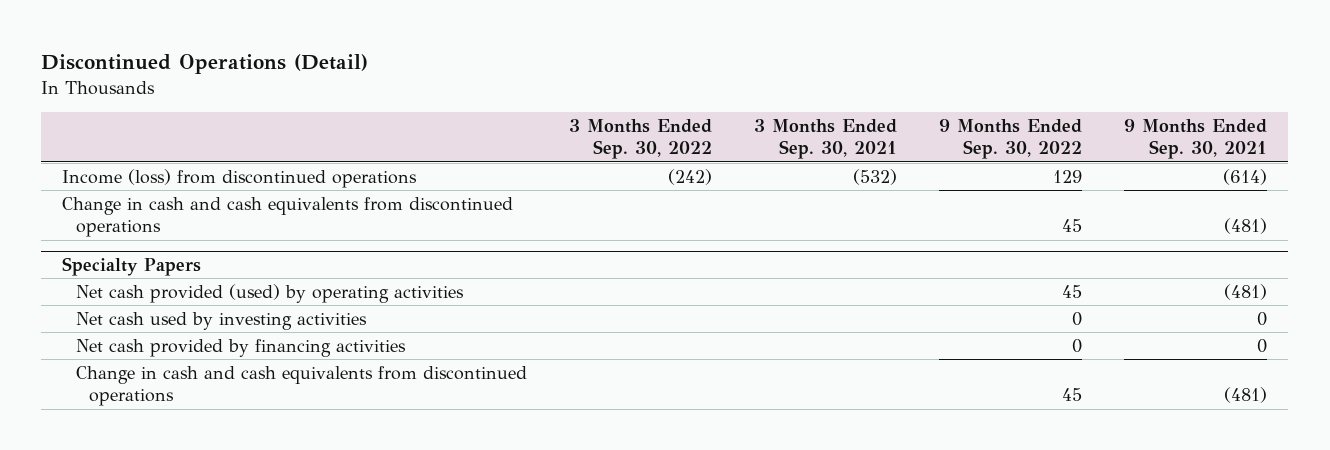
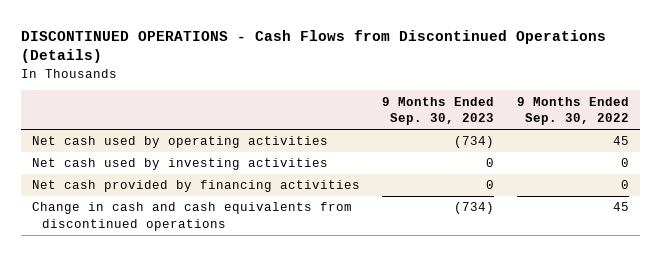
[41,54,369,75] Discontinued Operations (Detail) -> [20,29,606,64] DISCONTINUED OPERATIONS - Cash Flows from Discontinued Operations (Details)
[568,118,712,160] 3 Months Ended Sep. 30, 2022 -> none
[753,118,897,160] 3 Months Ended Sep. 30, 2021 -> none
[1124,118,1268,160] 9 Months Ended Sep. 30, 2021 -> none
none -> [382,96,495,125] 9 Months Ended Sep. 30, 2023
[62,168,418,188] Income (loss) from discontinued operations -> none
[62,196,514,238] Change in cash and cash equivalents from discontinued operations -> none
[62,257,202,277] Specialty Papers -> none
[75,283,464,303] Net cash provided (used) by operating activities -> [32,136,329,149] Net cash used by operating activities

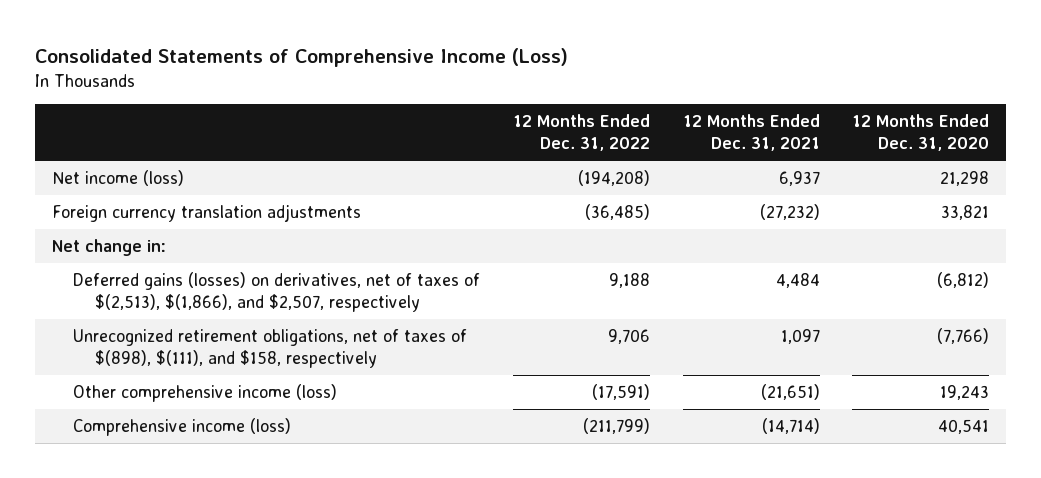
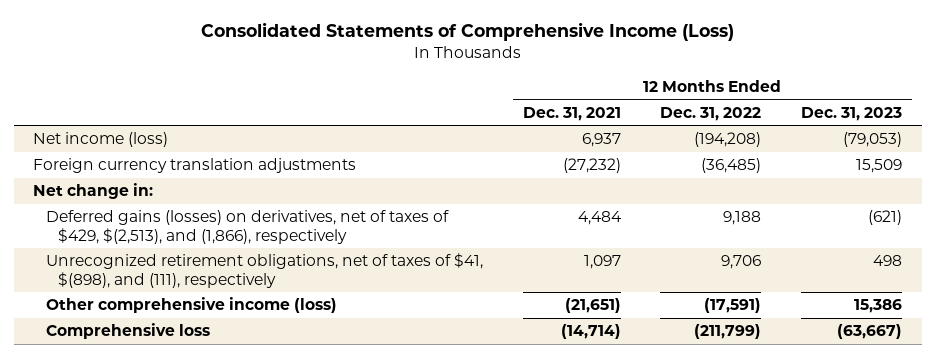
[852,114,990,152] 12 Months Ended Dec. 31, 2020 -> none
none -> [801,106,903,121] Dec. 31, 2023
[73,271,481,313] Deferred gains (losses) on derivatives, net of taxes of $(2,513), $(1,866), and $2,507, respectively -> [45,210,449,244] Deferred gains (losses) on derivatives, net of taxes of $429, $(2,513), and (1,866), respectively
[73,328,468,369] Unrecognized retirement obligations, net of taxes of $(898), $(111), and $158, respectively -> [45,253,483,288] Unrecognized retirement obligations, net of taxes of $41, $(898), and (111), respectively
[73,417,292,436] Comprehensive income (loss) -> [45,323,210,340] Comprehensive loss

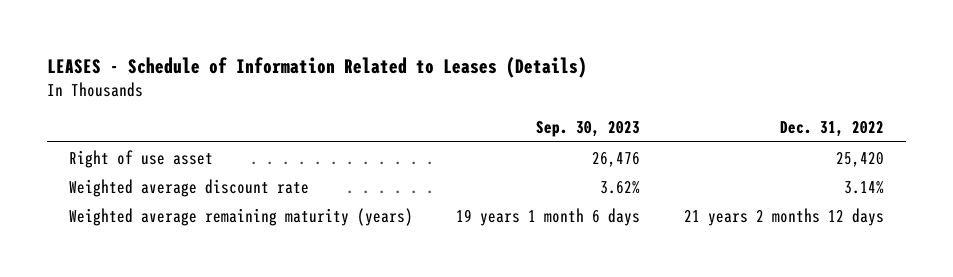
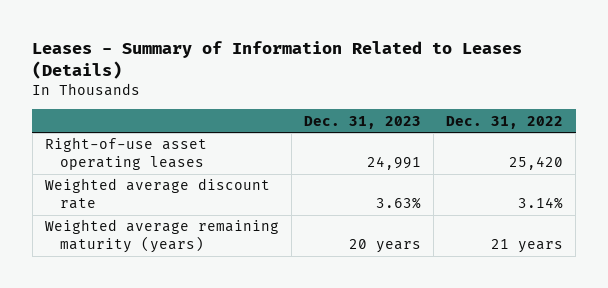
[46,56,587,78] LEASES - Schedule of Information Related to Leases (Details) -> [32,41,523,80] Leases - Summary of Information Related to Leases (Details)
[536,121,641,138] Sep. 30, 2023 -> none
none -> [304,115,422,129] Dec. 31, 2023
[68,149,213,168] Right of use asset -> [44,137,207,171] Right-of-use asset operating leases
[684,207,885,226] 21 years 2 months 12 days -> [491,239,564,254] 21 years

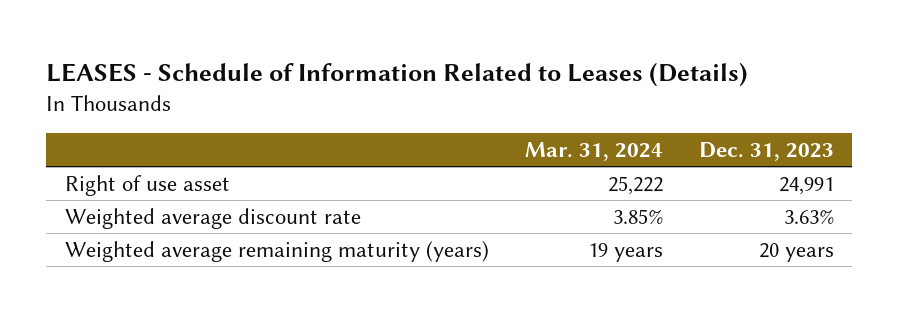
[32,41,523,80] Leases - Summary of Information Related to Leases (Details) -> [46,61,749,87] LEASES - Schedule of Information Related to Leases (Details)
[446,115,564,129] Dec. 31, 2022 -> none
none -> [524,141,663,161] Mar. 31, 2024
[44,137,207,171] Right-of-use asset operating leases -> [64,174,230,196] Right of use asset

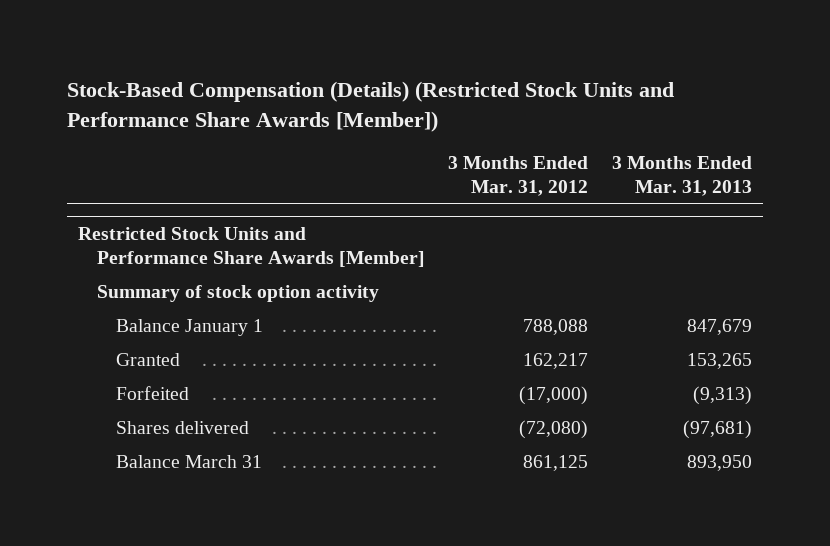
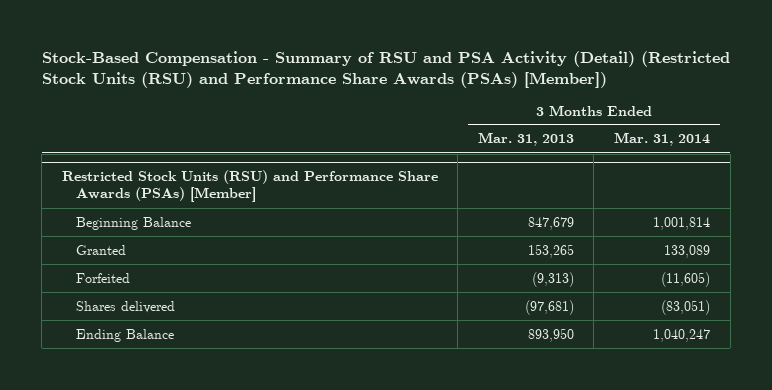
[66,80,674,132] Stock-Based Compensation (Details) (Restricted Stock Units and Performance Share Awards [Member]) -> [41,50,730,88] Stock-Based Compensation - Summary of RSU and PSA Activity (Detail) (Restricted Stock Units (RSU) and Performance Share Awards (PSAs) [Member])
[448,156,589,196] 3 Months Ended Mar. 31, 2012 -> none
none -> [614,132,711,147] Mar. 31, 2014
[97,285,380,303] Summary of stock option activity -> none
[78,227,426,267] Restricted Stock Units and Performance Share Awards [Member] -> [61,170,438,203] Restricted Stock Units (RSU) and Performance Share Awards (PSAs) [Member]
[116,319,264,337] Balance January 1 -> [75,216,191,230] Beginning Balance
[116,455,263,469] Balance March 31 -> [75,328,174,342] Ending Balance

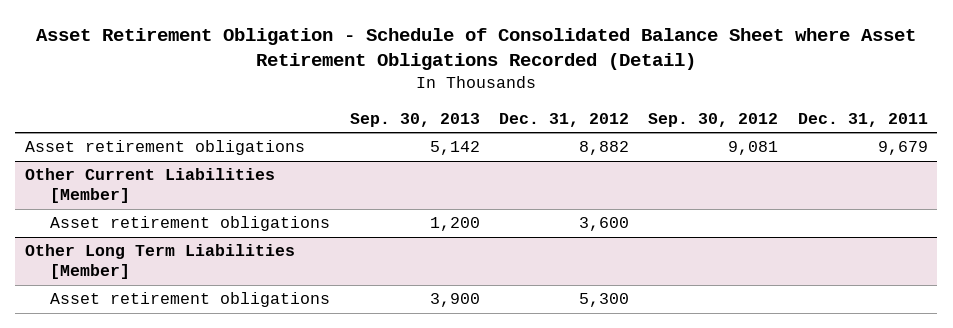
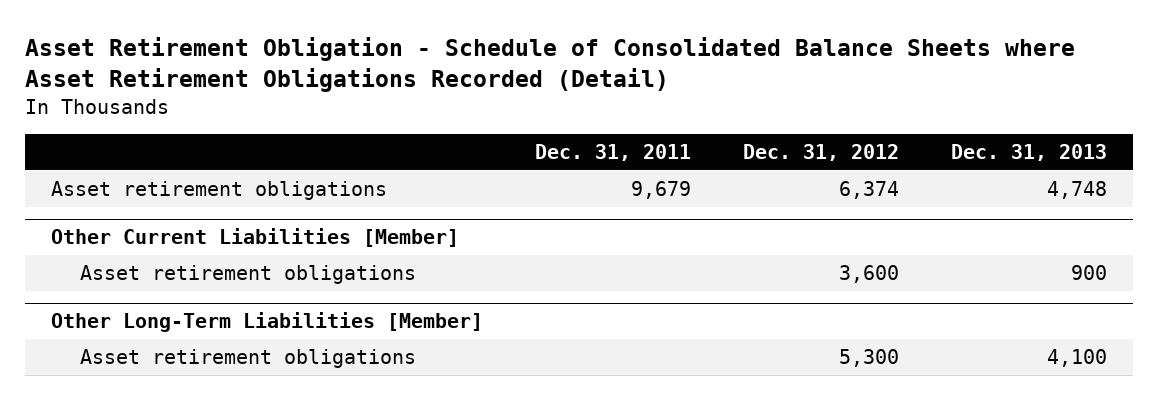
[36,27,917,70] Asset Retirement Obligation - Schedule of Consolidated Balance Sheet where Asset Retirement Obligations Recorded (Detail) -> [25,37,1076,93] Asset Retirement Obligation - Schedule of Consolidated Balance Sheets where Asset Retirement Obligations Recorded (Detail)
[349,112,480,127] Sep. 30, 2013 -> none
[648,112,779,127] Sep. 30, 2012 -> none
none -> [950,144,1107,162] Dec. 31, 2013
[579,141,630,156] 8,882 -> [838,181,899,200] 6,374
[24,244,295,280] Other Long Term Liabilities [Member] -> [51,312,484,333] Other Long-Term Liabilities [Member]

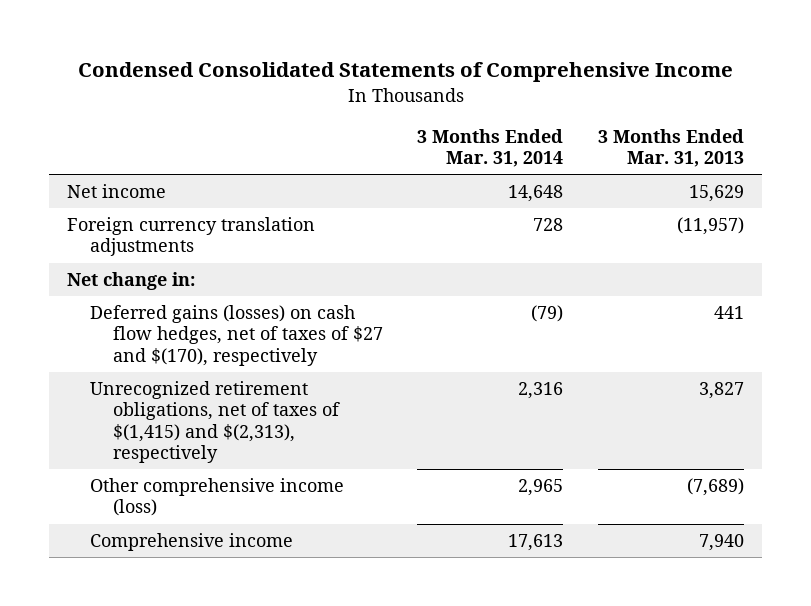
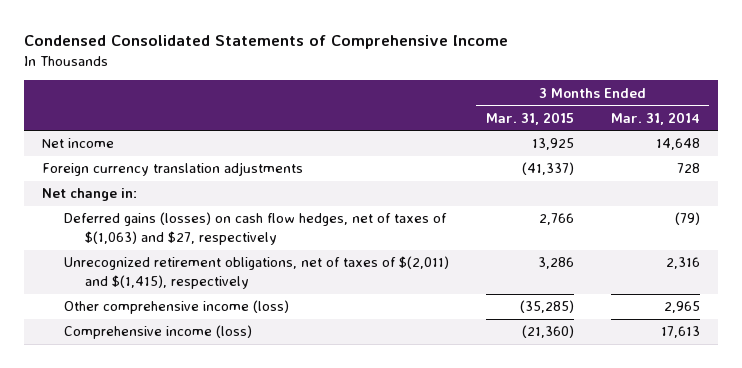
[598,128,745,168] 3 Months Ended Mar. 31, 2013 -> none
none -> [485,111,574,125] Mar. 31, 2015
[89,305,383,366] Deferred gains (losses) on cash flow hedges, net of taxes of $27 and $(170), respectively -> [63,212,447,246] Deferred gains (losses) on cash flow hedges, net of taxes of $(1,063) and $27, respectively
[89,381,340,463] Unrecognized retirement obligations, net of taxes of $(1,415) and $(2,313), respectively -> [63,256,449,290] Unrecognized retirement obligations, net of taxes of $(2,011) and $(1,415), respectively
[89,533,293,552] Comprehensive income -> [63,325,252,340] Comprehensive income (loss)

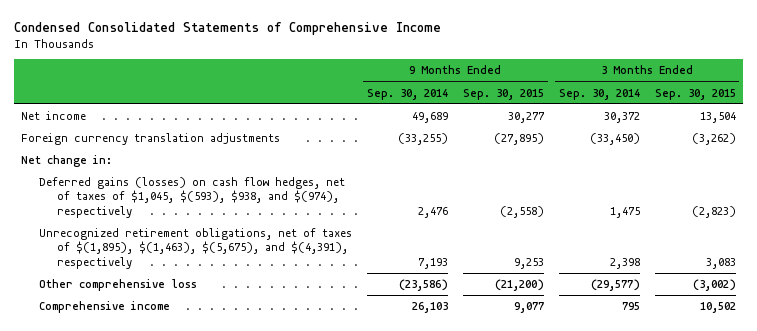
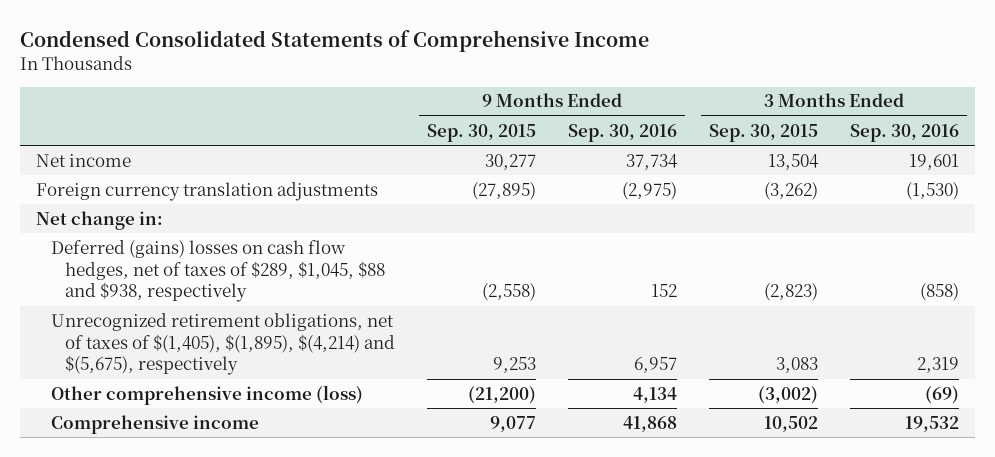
[366,88,448,100] Sep. 30, 2014 -> none
[558,88,640,100] Sep. 30, 2014 -> none
none -> [567,123,677,142] Sep. 30, 2016
none -> [849,123,959,142] Sep. 30, 2016
[39,177,346,218] Deferred gains (losses) on cash flow hedges, net of taxes of $1,045, $(593), $938, and $(974), respectively -> [50,239,386,303] Deferred (gains) losses on cash flow hedges, net of taxes of $289, $1,045, $88 and $938, respectively
[39,228,353,269] Unrecognized retirement obligations, net of taxes of $(1,895), $(1,463), $(5,675), and $(4,391), respectively -> [50,312,396,376] Unrecognized retirement obligations, net of taxes of $(1,405), $(1,895), $(4,214) and $(5,675), respectively
[39,279,198,292] Other comprehensive loss -> [50,384,363,405] Other comprehensive income (loss)

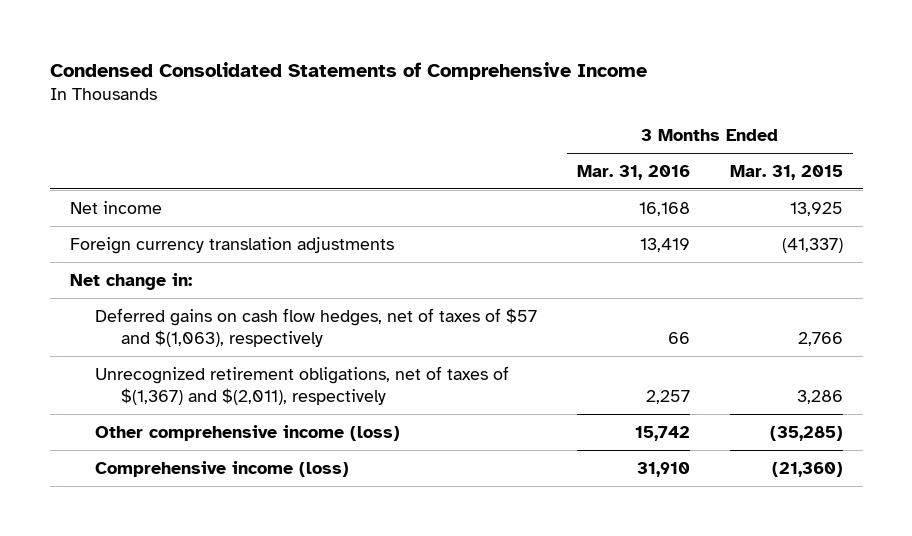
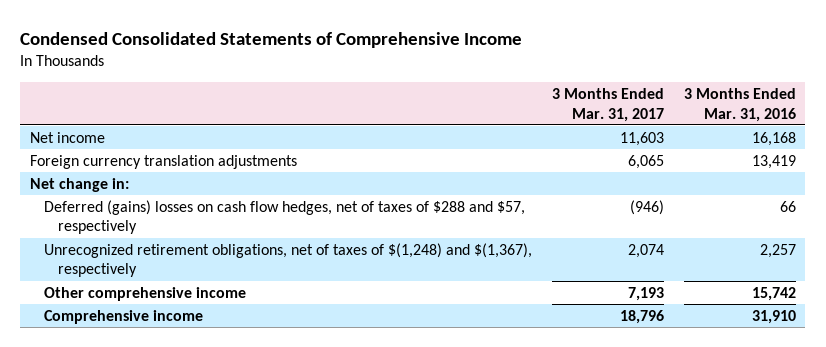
[729,164,843,180] Mar. 31, 2015 -> none
none -> [551,88,664,122] 3 Months Ended Mar. 31, 2017
[95,307,538,347] Deferred gains on cash flow hedges, net of taxes of $57 and $(1,063), respectively -> [43,199,525,235] Deferred (gains) losses on cash flow hedges, net of taxes of $288 and $57, respectively
[95,365,510,405] Unrecognized retirement obligations, net of taxes of $(1,367) and $(2,011), respectively -> [43,242,532,278] Unrecognized retirement obligations, net of taxes of $(1,248) and $(1,367), respectively
[95,424,401,441] Other comprehensive income (loss) -> [43,286,246,301] Other comprehensive income
[95,460,350,477] Comprehensive income (loss) -> [43,309,203,324] Comprehensive income

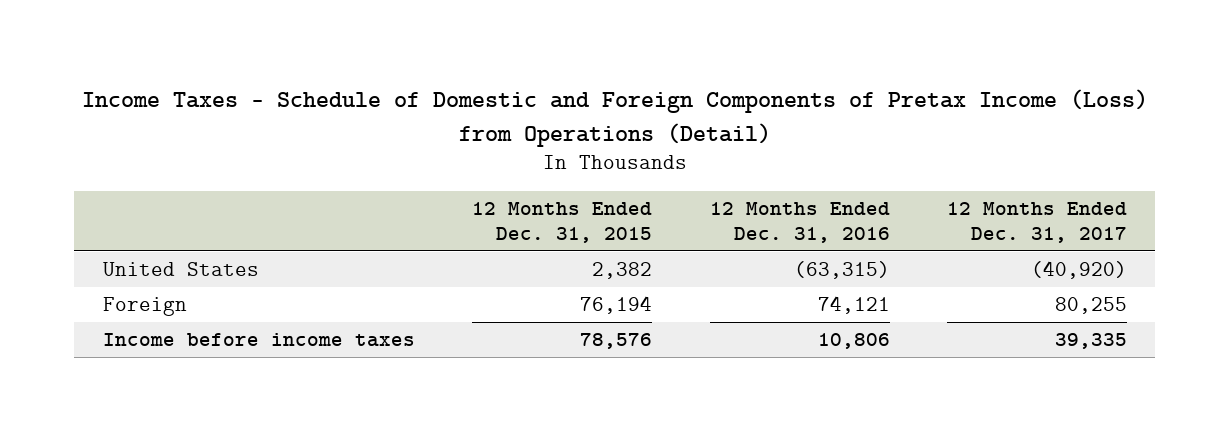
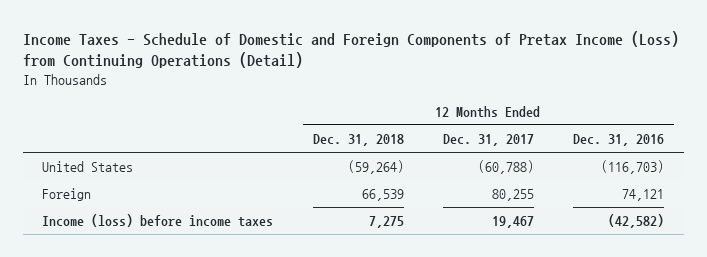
[81,89,1148,147] Income Taxes - Schedule of Domestic and Foreign Components of Pretax Income (Loss) from Operations (Detail) -> [22,31,679,69] Income Taxes - Schedule of Domestic and Foreign Components of Pretax Income (Loss) from Continuing Operations (Detail)
[472,201,653,243] 12 Months Ended Dec. 31, 2015 -> none
none -> [312,133,404,146] Dec. 31, 2018
[793,261,890,280] (63,315) -> [601,159,665,174] (116,703)
[1030,261,1127,280] (40,920) -> [477,159,534,174] (60,788)
[102,333,415,348] Income before income taxes -> [42,213,274,227] Income (loss) before income taxes
[817,333,890,350] 10,806 -> [608,213,665,228] (42,582)
[1054,333,1127,350] 39,335 -> [491,215,534,228] 19,467

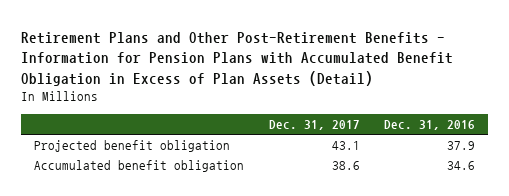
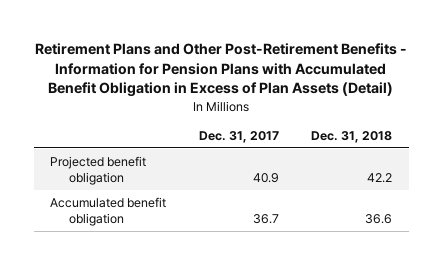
[384,120,476,131] Dec. 31, 2016 -> none
none -> [311,131,393,144] Dec. 31, 2018
[331,141,360,151] 43.1 -> [252,173,279,184] 40.9
[331,161,360,171] 38.6 -> [252,214,279,225] 36.7

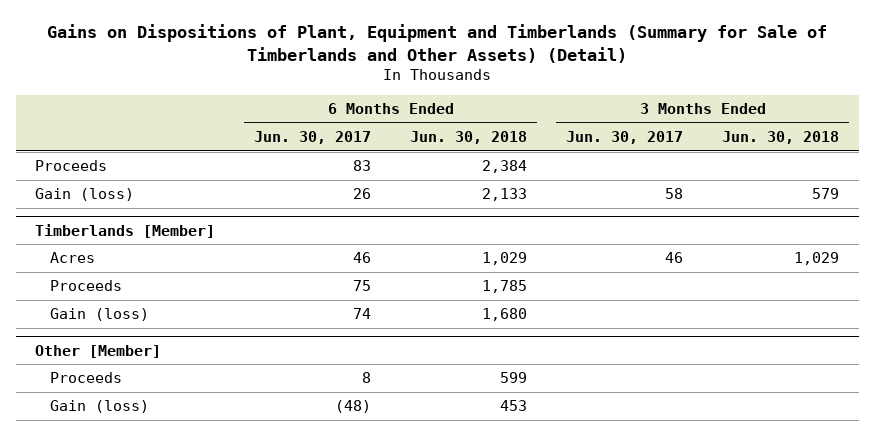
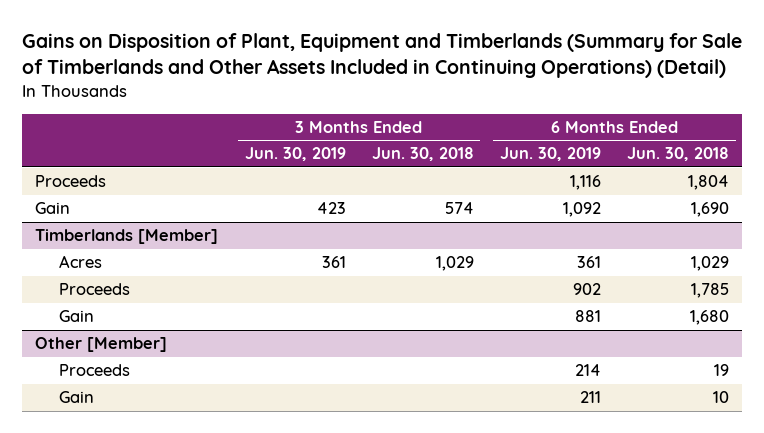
[47,24,828,63] Gains on Dispositions of Plant, Equipment and Timberlands (Summary for Sale of Timberlands and Other Assets) (Detail) -> [22,33,743,79] Gains on Disposition of Plant, Equipment and Timberlands (Summary for Sale of Timberlands and Other Assets Included in Continuing Operations) (Detail)
[254,130,372,144] Jun. 30, 2017 -> none
[566,130,684,144] Jun. 30, 2017 -> none
none -> [244,147,346,162] Jun. 30, 2019
none -> [499,147,601,162] Jun. 30, 2019
[482,160,528,174] 2,384 -> [688,175,730,191] 1,804
[35,188,135,202] Gain (loss) -> [35,202,71,215] Gain
[482,188,528,202] 2,133 -> [691,202,730,218] 1,690
[812,188,840,200] 579 -> [444,202,474,215] 574
[49,308,149,322] Gain (loss) -> [58,310,94,323] Gain
[500,372,528,384] 599 -> [714,364,730,377] 19
[49,400,149,414] Gain (loss) -> [58,391,94,404] Gain
[500,400,528,412] 453 -> [713,391,730,404] 10

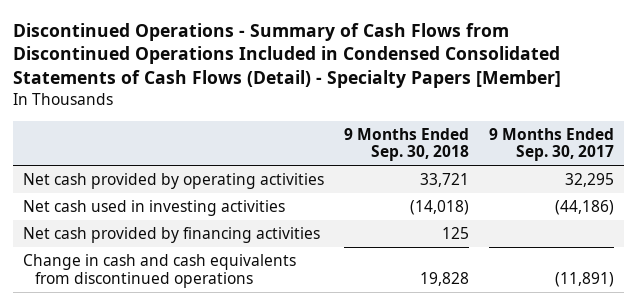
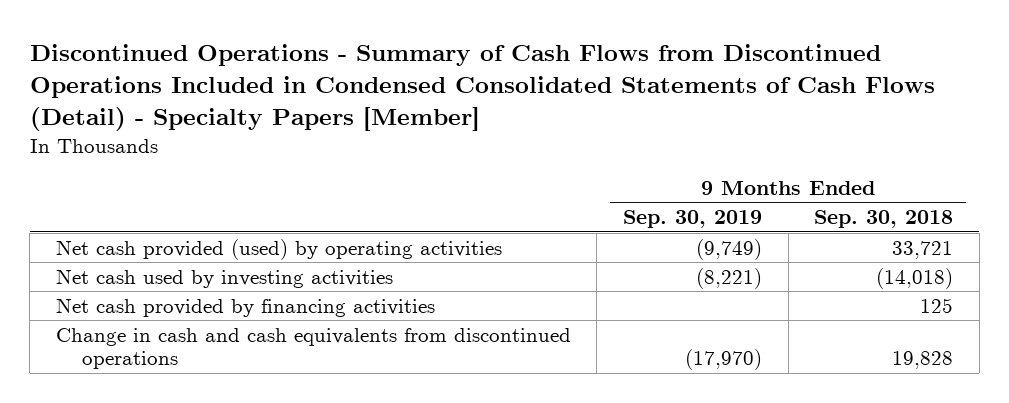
[488,127,614,162] 9 Months Ended Sep. 30, 2017 -> none
none -> [623,210,763,229] Sep. 30, 2019
[22,173,324,190] Net cash provided by operating activities -> [55,238,502,260] Net cash provided (used) by operating activities
[22,200,285,217] Net cash used in investing activities -> [55,268,393,288] Net cash used by investing activities

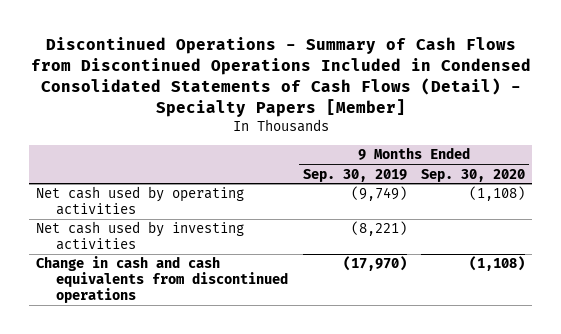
[814,210,954,229] Sep. 30, 2018 -> none
none -> [421,168,526,182] Sep. 30, 2020
[55,238,502,260] Net cash provided (used) by operating activities -> [36,186,245,216] Net cash used by operating activities
[55,297,435,317] Net cash provided by financing activities -> none

